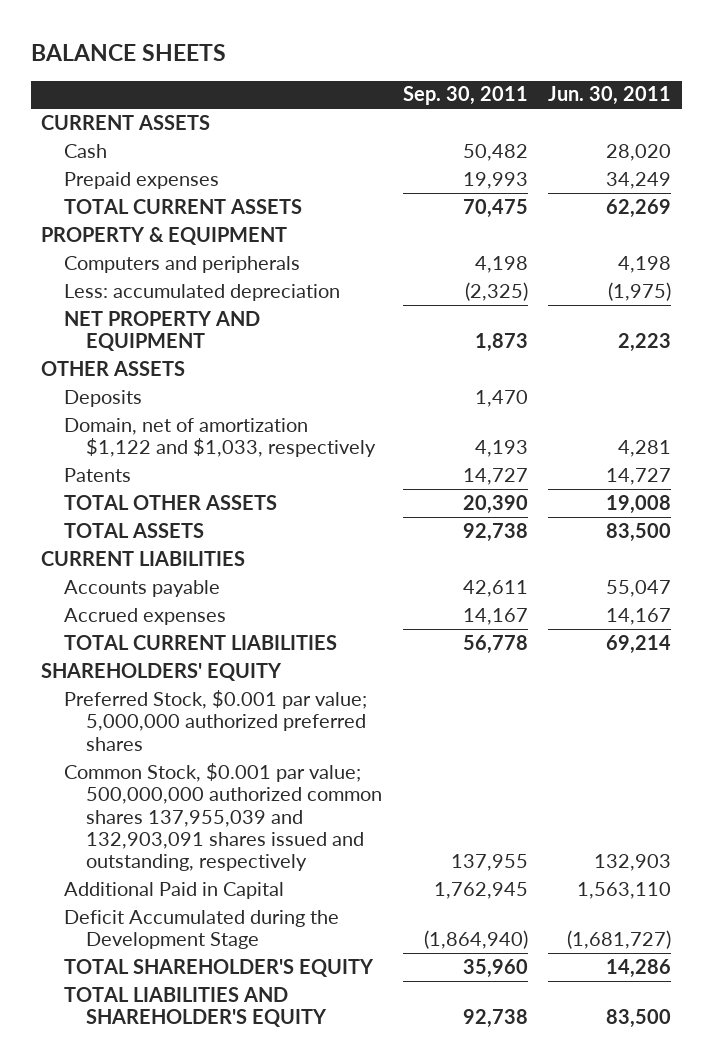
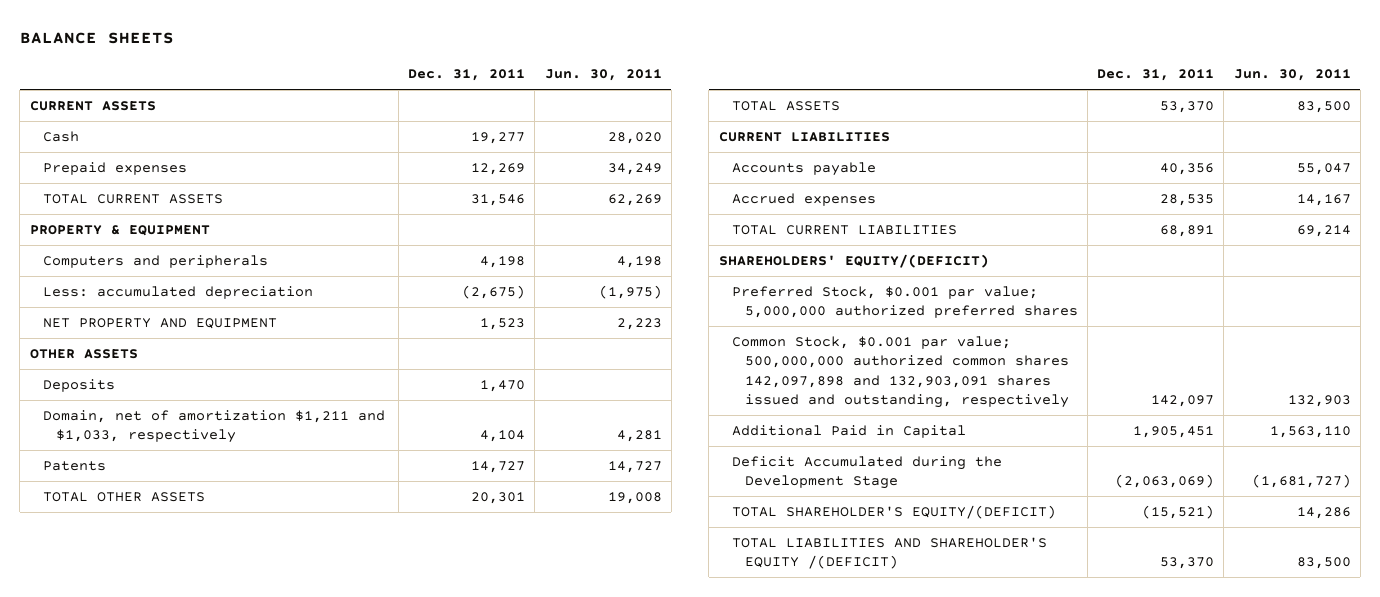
[402,86,528,106] Sep. 30, 2011 -> none
none -> [408,69,526,82] Dec. 31, 2011
[63,417,377,458] Domain, net of amortization $1,122 and $1,033, respectively -> [42,409,385,444] Domain, net of amortization $1,211 and $1,033, respectively
[41,662,283,681] SHAREHOLDERS' EQUITY -> [718,253,989,268] SHAREHOLDERS' EQUITY/(DEFICIT)
[63,762,383,872] Common Stock, $0.001 par value; 500,000,000 authorized common shares 137,955,039 and 132,903,091 shares issued and outstanding, respectively -> [731,335,1069,409] Common Stock, $0.001 par value; 500,000,000 authorized common shares 142,097,898 and 132,903,091 shares issued and outstanding, respectively
[63,958,374,977] TOTAL SHAREHOLDER'S EQUITY -> [731,504,1056,519] TOTAL SHAREHOLDER'S EQUITY/(DEFICIT)
[63,986,328,1028] TOTAL LIABILITIES AND SHAREHOLDER'S EQUITY -> [731,536,1047,570] TOTAL LIABILITIES AND SHAREHOLDER'S EQUITY /(DEFICIT)

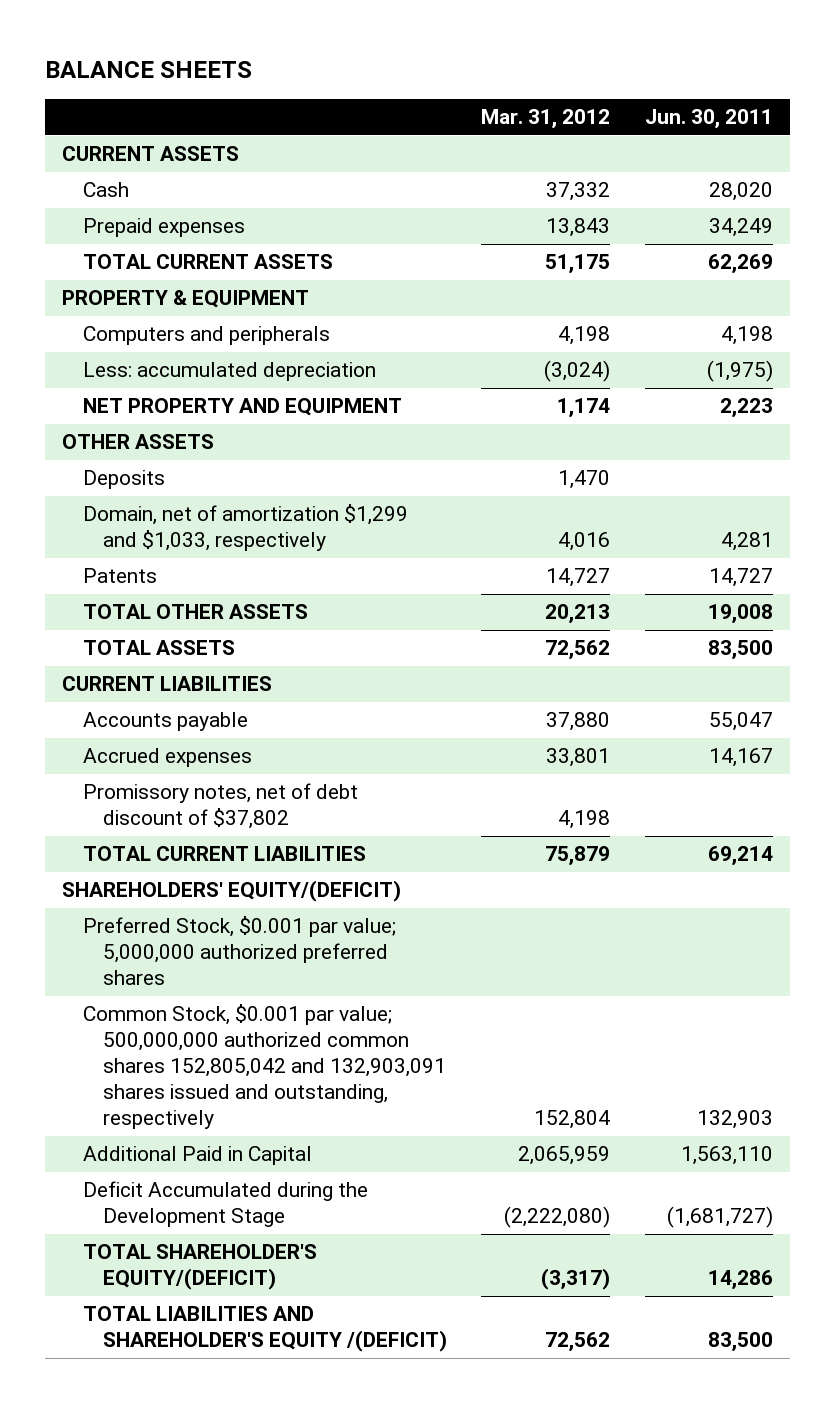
[408,69,526,82] Dec. 31, 2011 -> none
none -> [481,109,611,130] Mar. 31, 2012
[42,409,385,444] Domain, net of amortization $1,211 and $1,033, respectively -> [82,504,408,552] Domain, net of amortization $1,299 and $1,033, respectively
none -> [82,783,358,830] Promissory notes, net of debt discount of $37,802
[731,335,1069,409] Common Stock, $0.001 par value; 500,000,000 authorized common shares 142,097,898 and 132,903,091 shares issued and outstanding, respectively -> [82,1004,447,1130] Common Stock, $0.001 par value; 500,000,000 authorized common shares 152,805,042 and 132,903,091 shares issued and outstanding, respectively

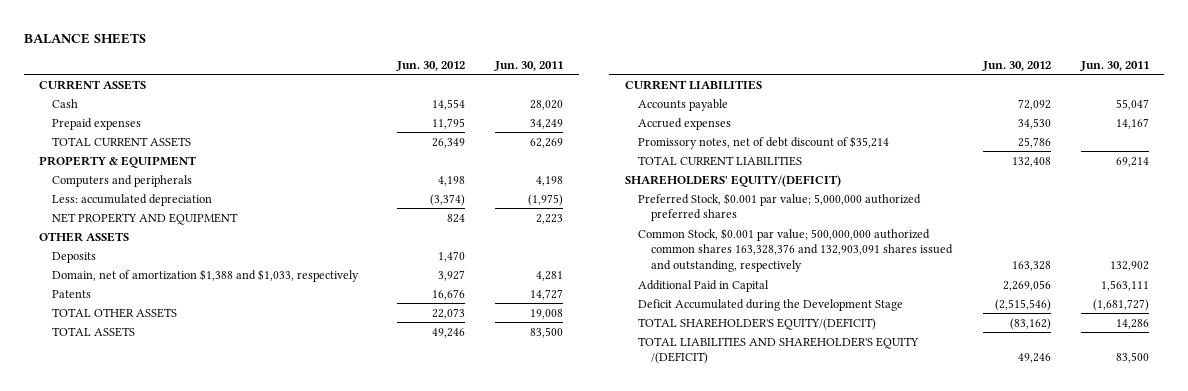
[481,109,611,130] Mar. 31, 2012 -> none
none -> [395,60,465,71] Jun. 30, 2012
[82,504,408,552] Domain, net of amortization $1,299 and $1,033, respectively -> [52,268,360,282] Domain, net of amortization $1,388 and $1,033, respectively
[82,783,358,830] Promissory notes, net of debt discount of $37,802 -> [637,135,889,149] Promissory notes, net of debt discount of $35,214
[82,1004,447,1130] Common Stock, $0.001 par value; 500,000,000 authorized common shares 152,805,042 and 132,903,091 shares issued and outstanding, respectively -> [637,227,953,273] Common Stock, $0.001 par value; 500,000,000 authorized common shares 163,328,376 and 132,903,091 shares issued and outstanding, respectively
[696,1110,773,1130] 132,903 -> [1110,261,1150,272] 132,902
[680,1146,773,1166] 1,563,110 -> [1101,279,1150,291] 1,563,111

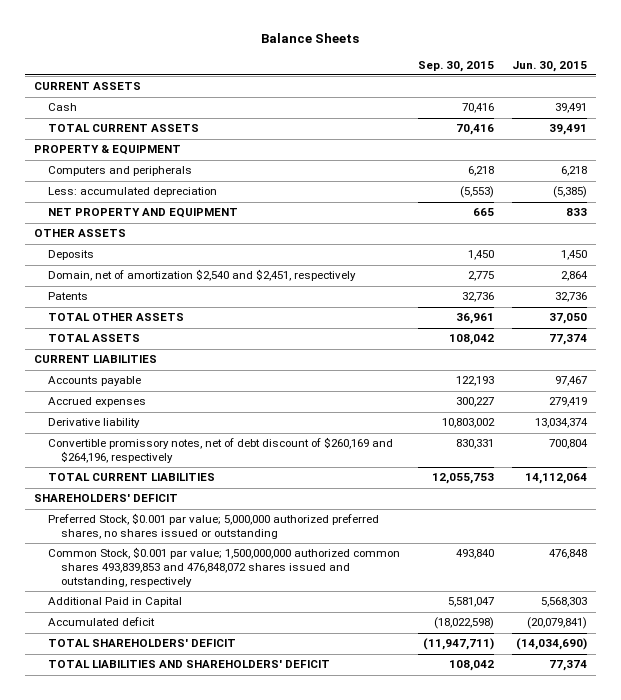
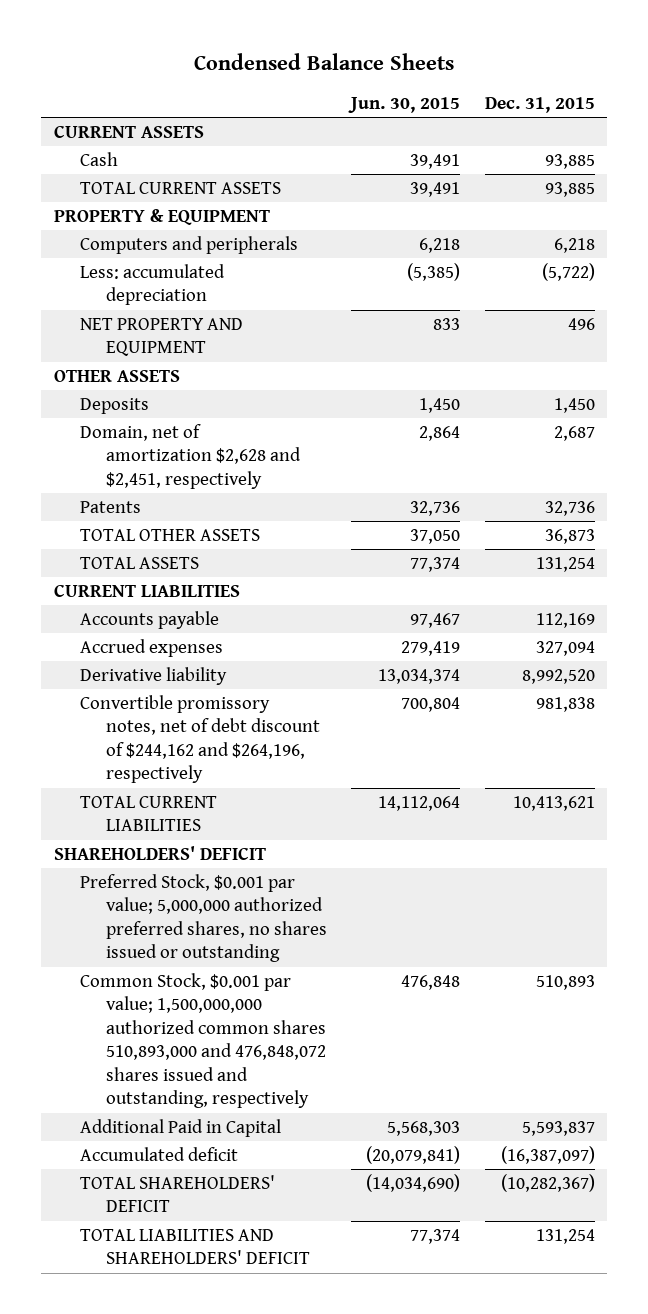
[261,32,360,43] Balance Sheets -> [194,53,455,71] Condensed Balance Sheets
[417,60,494,72] Sep. 30, 2015 -> none
none -> [484,96,595,113] Dec. 31, 2015
[47,269,356,282] Domain, net of amortization $2,540 and $2,451, respectively -> [79,424,301,489] Domain, net of amortization $2,628 and $2,451, respectively
[47,437,393,464] Convertible promissory notes, net of debt discount of $260,169 and $264,196, respectively -> [79,695,320,784] Convertible promissory notes, net of debt discount of $244,162 and $264,196, respectively
[47,547,400,587] Common Stock, $0.001 par value; 1,500,000,000 authorized common shares 493,839,853 and 476,848,072 shares issued and outstanding, respectively -> [79,973,326,1109] Common Stock, $0.001 par value; 1,500,000,000 authorized common shares 510,893,000 and 476,848,072 shares issued and outstanding, respectively

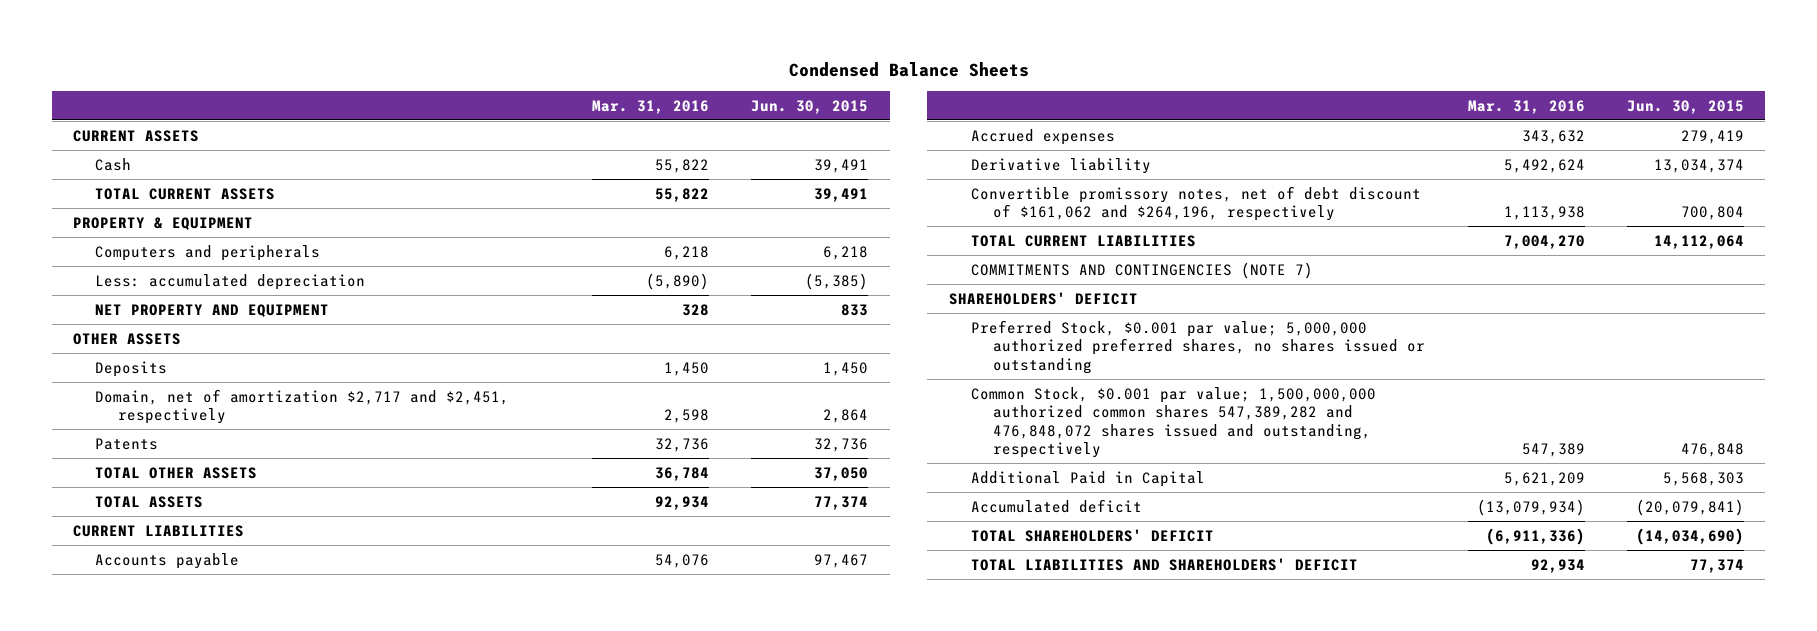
[484,96,595,113] Dec. 31, 2015 -> none
none -> [592,99,710,114] Mar. 31, 2016
[79,424,301,489] Domain, net of amortization $2,628 and $2,451, respectively -> [95,388,510,425] Domain, net of amortization $2,717 and $2,451, respectively
[79,695,320,784] Convertible promissory notes, net of debt discount of $244,162 and $264,196, respectively -> [970,185,1421,222] Convertible promissory notes, net of debt discount of $161,062 and $264,196, respectively
none -> [970,261,1313,279] COMMITMENTS AND CONTINGENCIES (NOTE 7)
[79,973,326,1109] Common Stock, $0.001 par value; 1,500,000,000 authorized common shares 510,893,000 and 476,848,072 shares issued and outstanding, respectively -> [970,386,1376,459] Common Stock, $0.001 par value; 1,500,000,000 authorized common shares 547,389,282 and 476,848,072 shares issued and outstanding, respectively

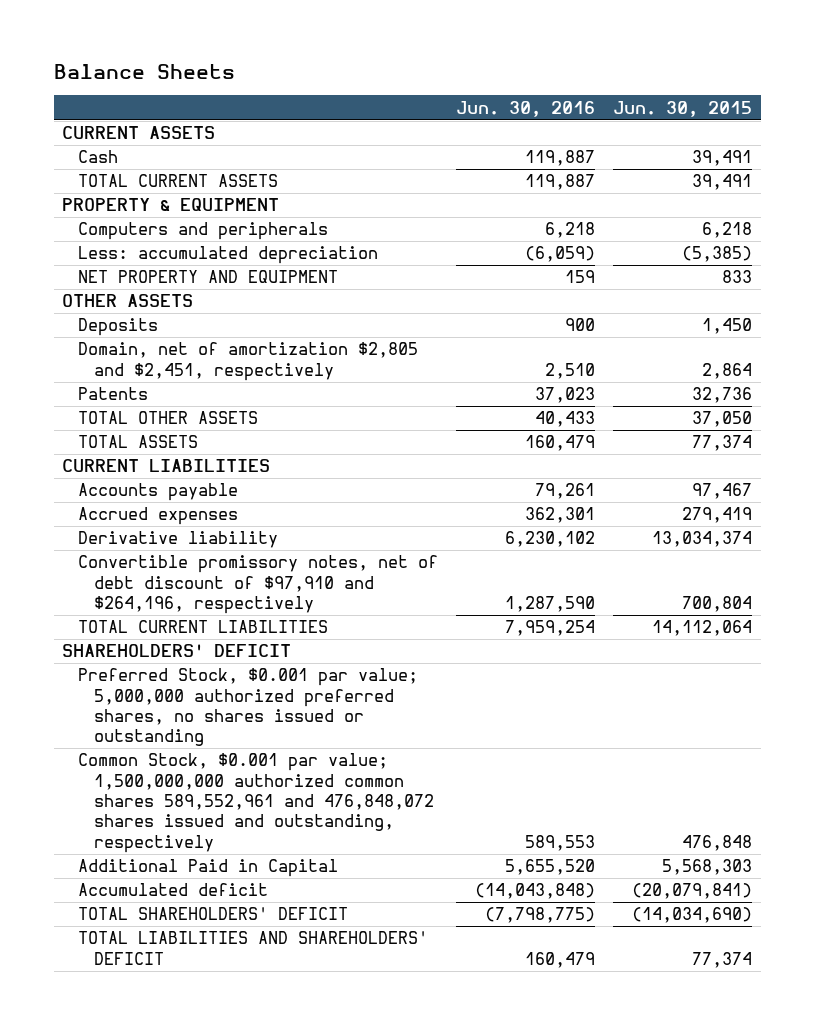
[788,61,1029,77] Condensed Balance Sheets -> [53,64,235,80] Balance Sheets
[592,99,710,114] Mar. 31, 2016 -> none
none -> [456,100,596,117] Jun. 30, 2016
[95,388,510,425] Domain, net of amortization $2,717 and $2,451, respectively -> [78,342,419,381] Domain, net of amortization $2,805 and $2,451, respectively
[970,185,1421,222] Convertible promissory notes, net of debt discount of $161,062 and $264,196, respectively -> [78,555,439,615] Convertible promissory notes, net of debt discount of $97,910 and $264,196, respectively
[970,261,1313,279] COMMITMENTS AND CONTINGENCIES (NOTE 7) -> none
[970,386,1376,459] Common Stock, $0.001 par value; 1,500,000,000 authorized common shares 547,389,282 and 476,848,072 shares issued and outstanding, respectively -> [78,753,435,853] Common Stock, $0.001 par value; 1,500,000,000 authorized common shares 589,552,961 and 476,848,072 shares issued and outstanding, respectively

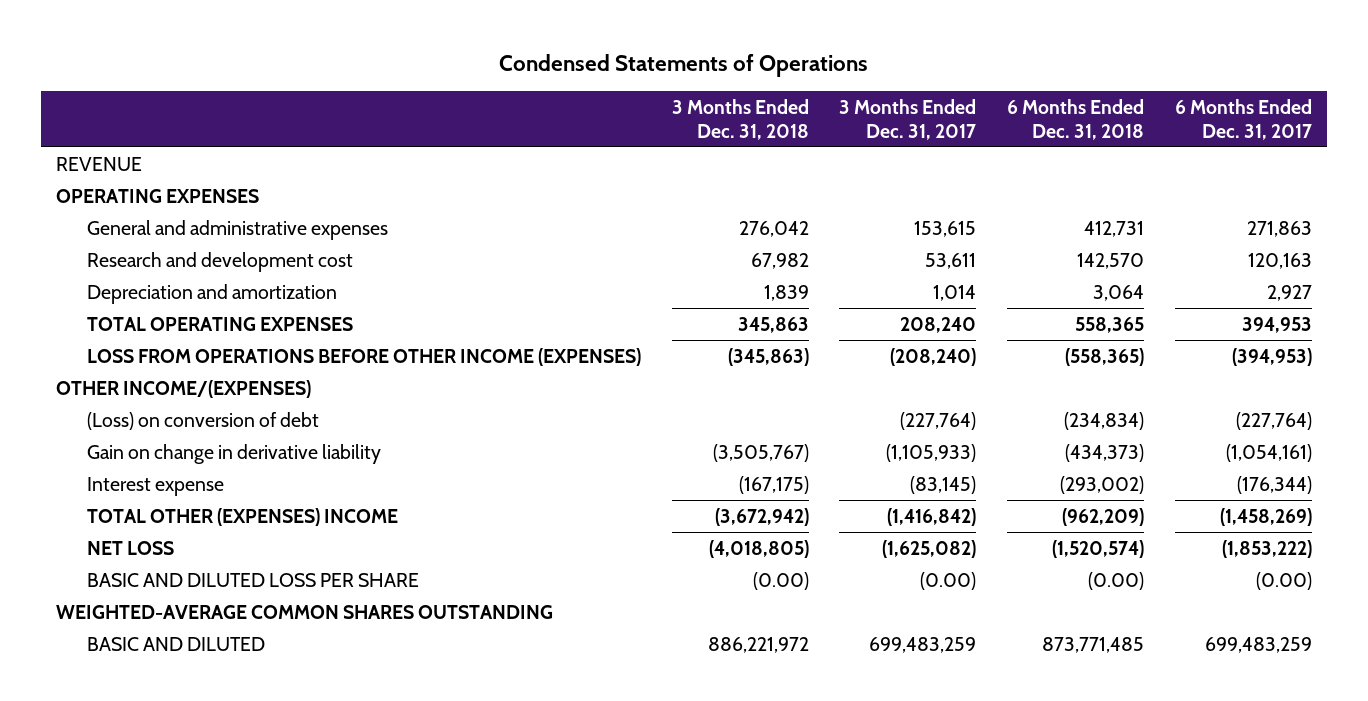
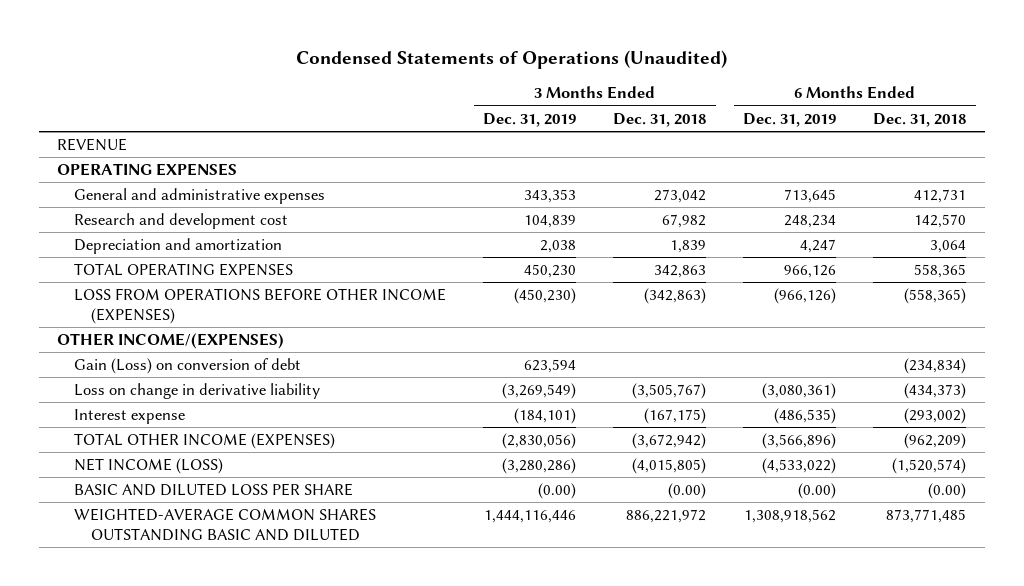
[498,54,868,78] Condensed Statements of Operations -> [295,50,727,70] Condensed Statements of Operations (Unaudited)
[839,99,977,140] 3 Months Ended Dec. 31, 2017 -> none
[1174,99,1312,140] 6 Months Ended Dec. 31, 2017 -> none
none -> [483,112,577,127] Dec. 31, 2019
none -> [743,112,837,127] Dec. 31, 2019
[738,221,809,238] 276,042 -> [654,188,707,203] 273,042
[737,317,809,334] 345,863 -> [654,264,707,278] 342,863
[727,348,809,367] (345,863) -> [644,287,707,304] (342,863)
[87,412,320,431] (Loss) on conversion of debt -> [74,357,302,374] Gain (Loss) on conversion of debt
[87,444,382,465] Gain on change in derivative liability -> [74,382,321,399] Loss on change in derivative liability
[87,508,399,527] TOTAL OTHER (EXPENSES) INCOME -> [74,432,336,449] TOTAL OTHER INCOME (EXPENSES)
[87,541,175,556] NET LOSS -> [74,457,224,474] NET INCOME (LOSS)
[708,540,809,559] (4,018,805) -> [632,457,707,474] (4,015,805)
[56,605,554,620] WEIGHTED-AVERAGE COMMON SHARES OUTSTANDING -> none
[87,637,266,652] BASIC AND DILUTED -> [74,507,377,541] WEIGHTED-AVERAGE COMMON SHARES OUTSTANDING BASIC AND DILUTED

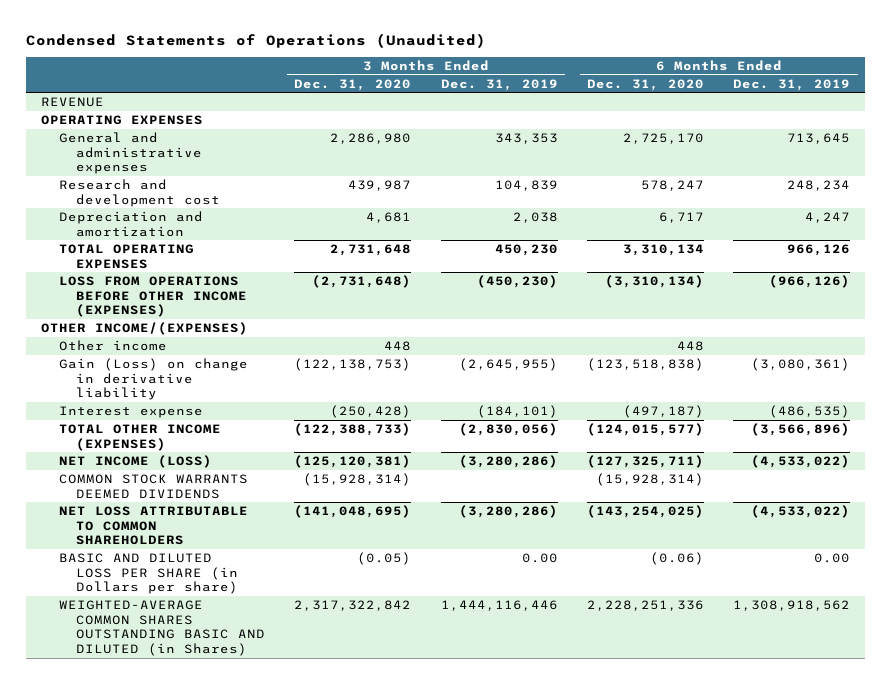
[613,112,707,127] Dec. 31, 2018 -> none
[873,112,967,127] Dec. 31, 2018 -> none
none -> [294,78,412,91] Dec. 31, 2020
none -> [587,78,705,91] Dec. 31, 2020
[74,357,302,374] Gain (Loss) on conversion of debt -> none
none -> [58,339,167,351] Other income
[74,382,321,399] Loss on change in derivative liability -> [58,357,248,401] Gain (Loss) on change in derivative liability
[502,382,577,399] (3,269,549) -> [458,357,558,371] (2,645,955)
none -> [58,473,248,499] COMMON STOCK WARRANTS DEEMED DIVIDENDS
none -> [58,505,248,546] NET LOSS ATTRIBUTABLE TO COMMON SHAREHOLDERS
[74,482,354,496] BASIC AND DILUTED LOSS PER SHARE -> [58,552,239,595] BASIC AND DILUTED LOSS PER SHARE (in Dollars per share)
[538,482,577,499] (0.00) -> [521,552,558,563] 0.00
[798,482,837,499] (0.00) -> [814,552,851,563] 0.00
[74,507,377,541] WEIGHTED-AVERAGE COMMON SHARES OUTSTANDING BASIC AND DILUTED -> [58,599,266,656] WEIGHTED-AVERAGE COMMON SHARES OUTSTANDING BASIC AND DILUTED (in Shares)

